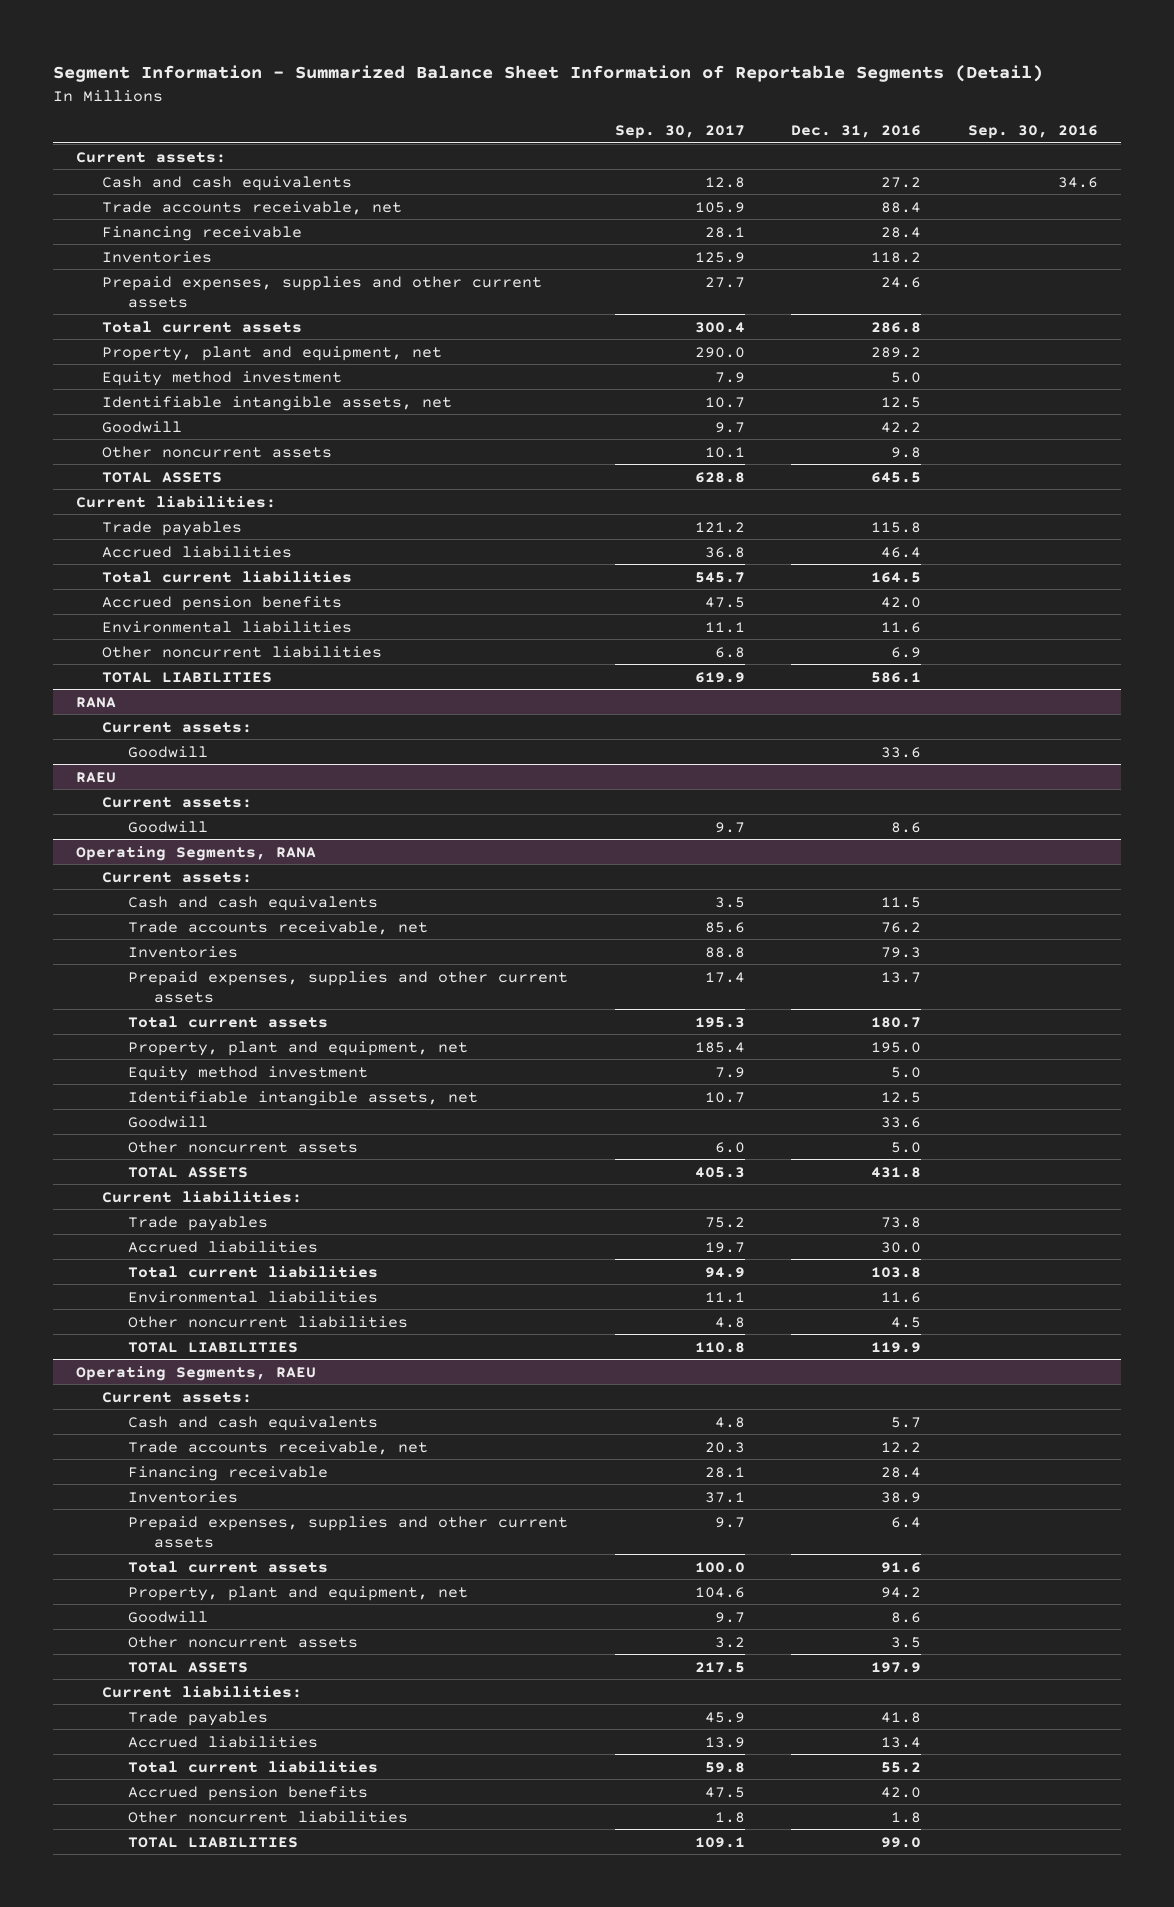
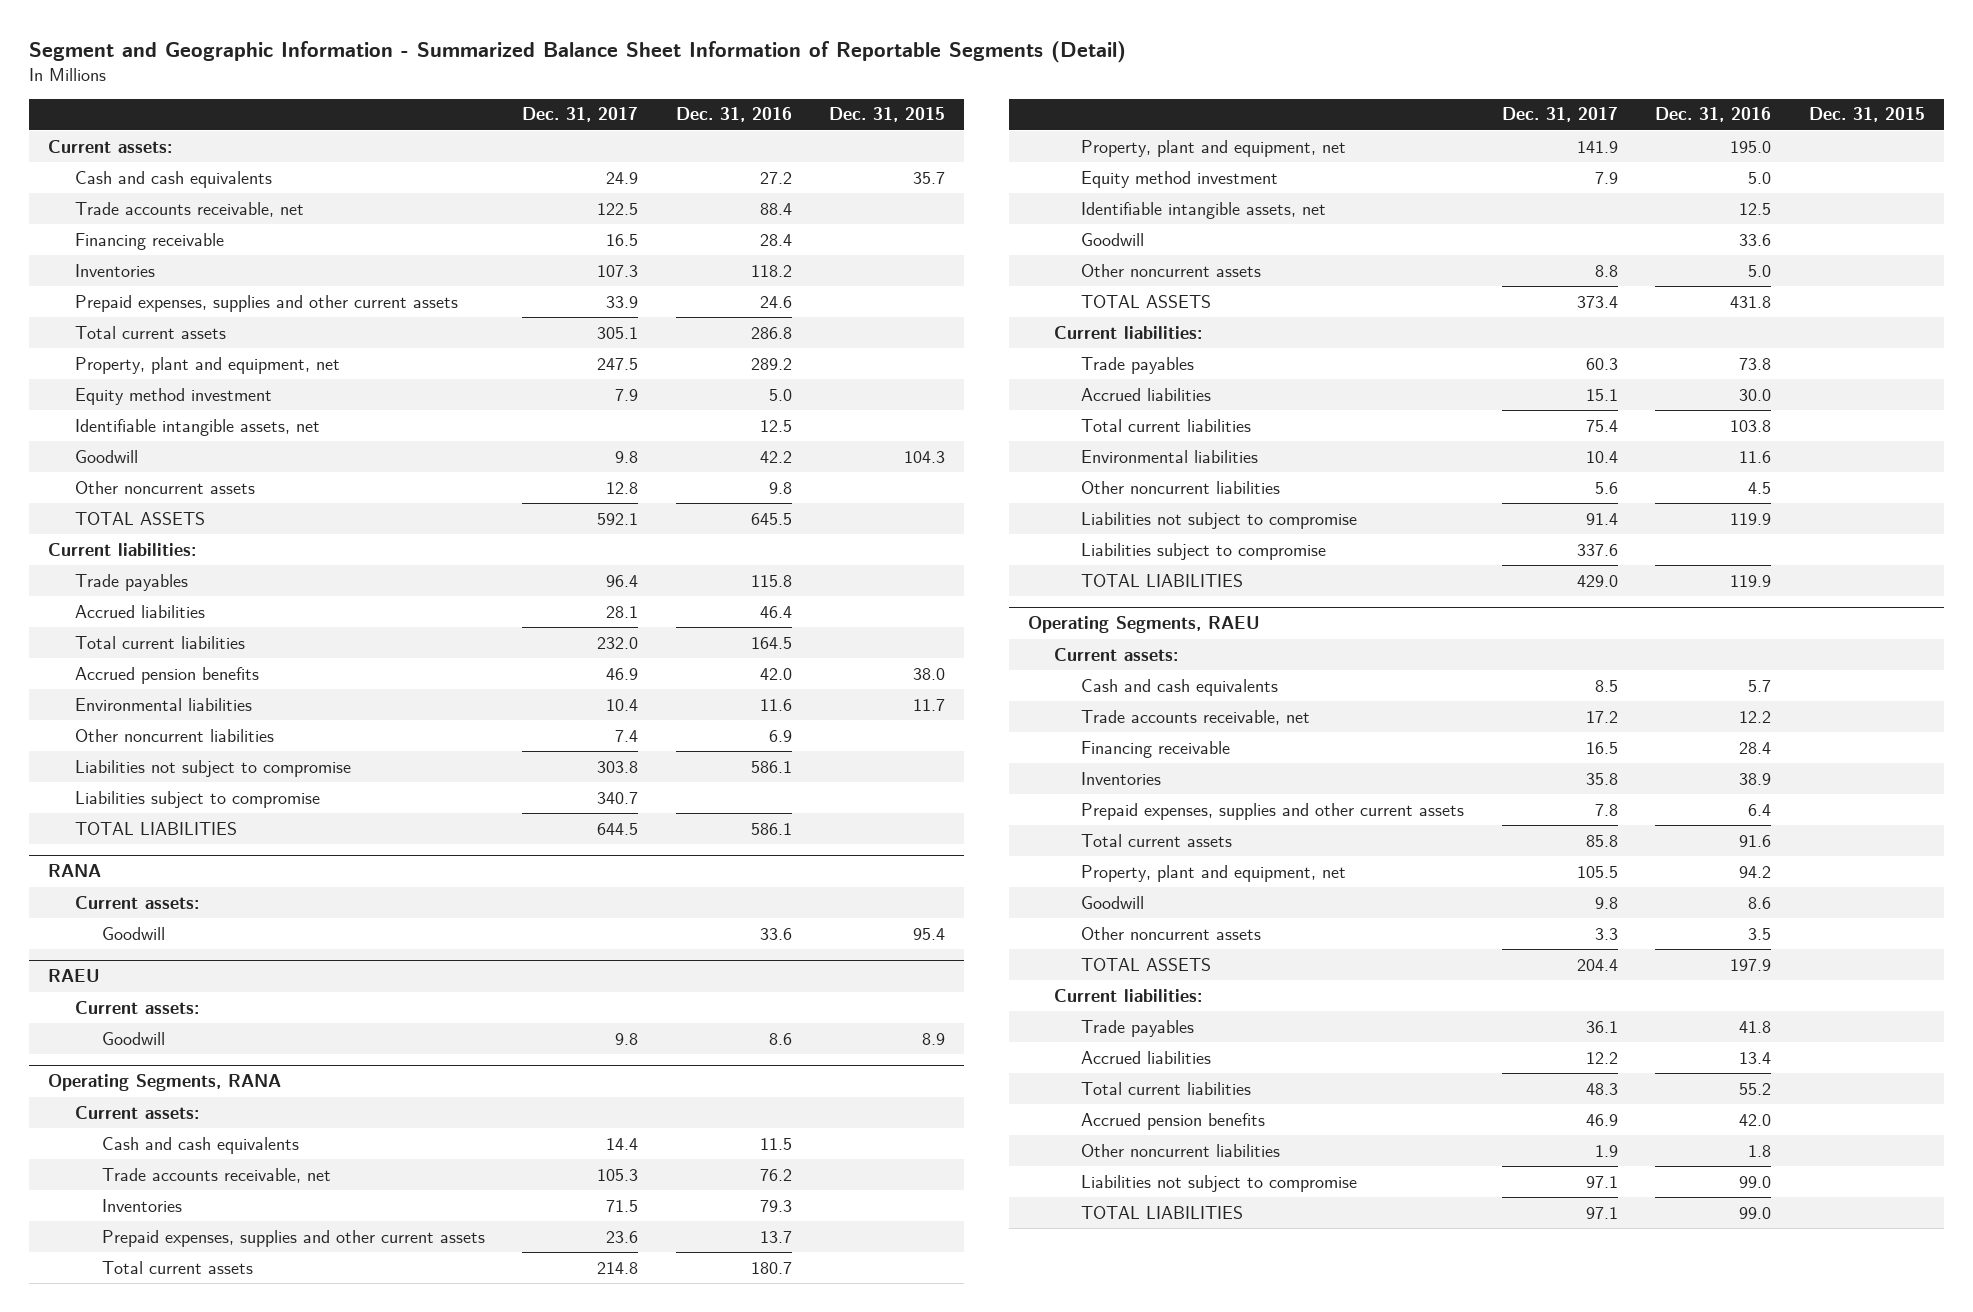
[52,65,1043,83] Segment Information - Summarized Balance Sheet Information of Reportable Segments (Detail) -> [29,40,1127,63] Segment and Geographic Information - Summarized Balance Sheet Information of Reportable Segments (Detail)
[614,124,745,139] Sep. 30, 2017 -> none
[967,124,1098,139] Sep. 30, 2016 -> none
none -> [522,107,639,123] Dec. 31, 2017
none -> [829,107,946,123] Dec. 31, 2015
none -> [74,759,351,777] Liabilities not subject to compromise
none -> [74,790,320,808] Liabilities subject to compromise
none -> [1081,511,1358,529] Liabilities not subject to compromise
none -> [1081,542,1327,560] Liabilities subject to compromise
none -> [1081,1174,1358,1192] Liabilities not subject to compromise

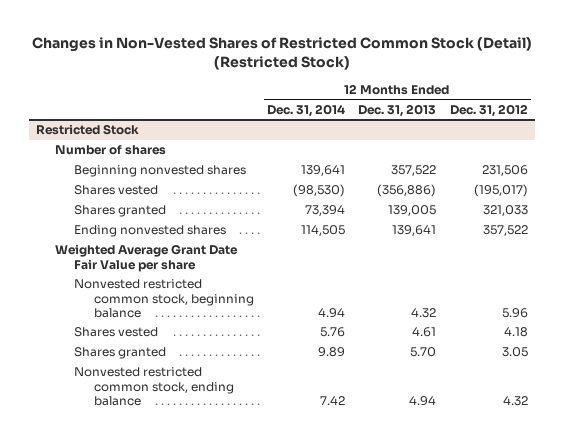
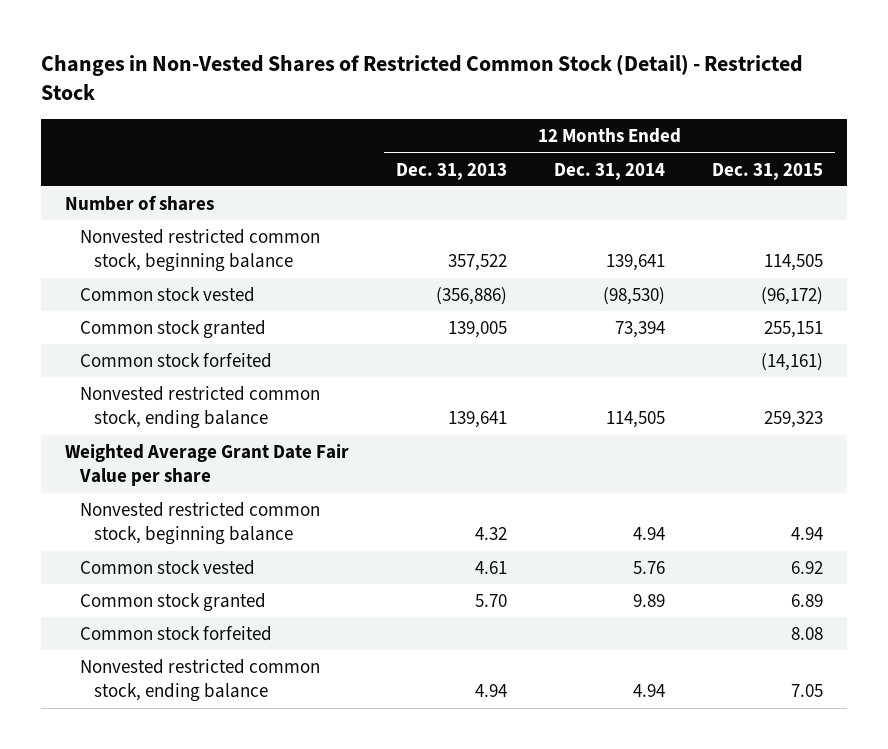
[31,36,532,70] Changes in Non-Vested Shares of Restricted Common Stock (Detail) (Restricted Stock) -> [41,53,804,101] Changes in Non-Vested Shares of Restricted Common Stock (Detail) - Restricted Stock
[449,103,528,117] Dec. 31, 2012 -> none
none -> [712,162,824,180] Dec. 31, 2015
[35,124,139,136] Restricted Stock -> none
[74,165,247,178] Beginning nonvested shares -> [79,228,320,273] Nonvested restricted common stock, beginning balance
[74,185,159,196] Shares vested -> [79,286,255,302] Common stock vested
[74,205,167,218] Shares granted -> [79,319,266,339] Common stock granted
none -> [79,352,272,368] Common stock forfeited
[74,225,227,238] Ending nonvested shares -> [79,385,320,430] Nonvested restricted common stock, ending balance
[74,327,159,338] Shares vested -> [79,559,255,575] Common stock vested
[74,347,167,360] Shares granted -> [79,592,266,612] Common stock granted
none -> [79,625,272,641] Common stock forfeited
[320,395,346,405] 7.42 -> [633,684,666,698] 4.94

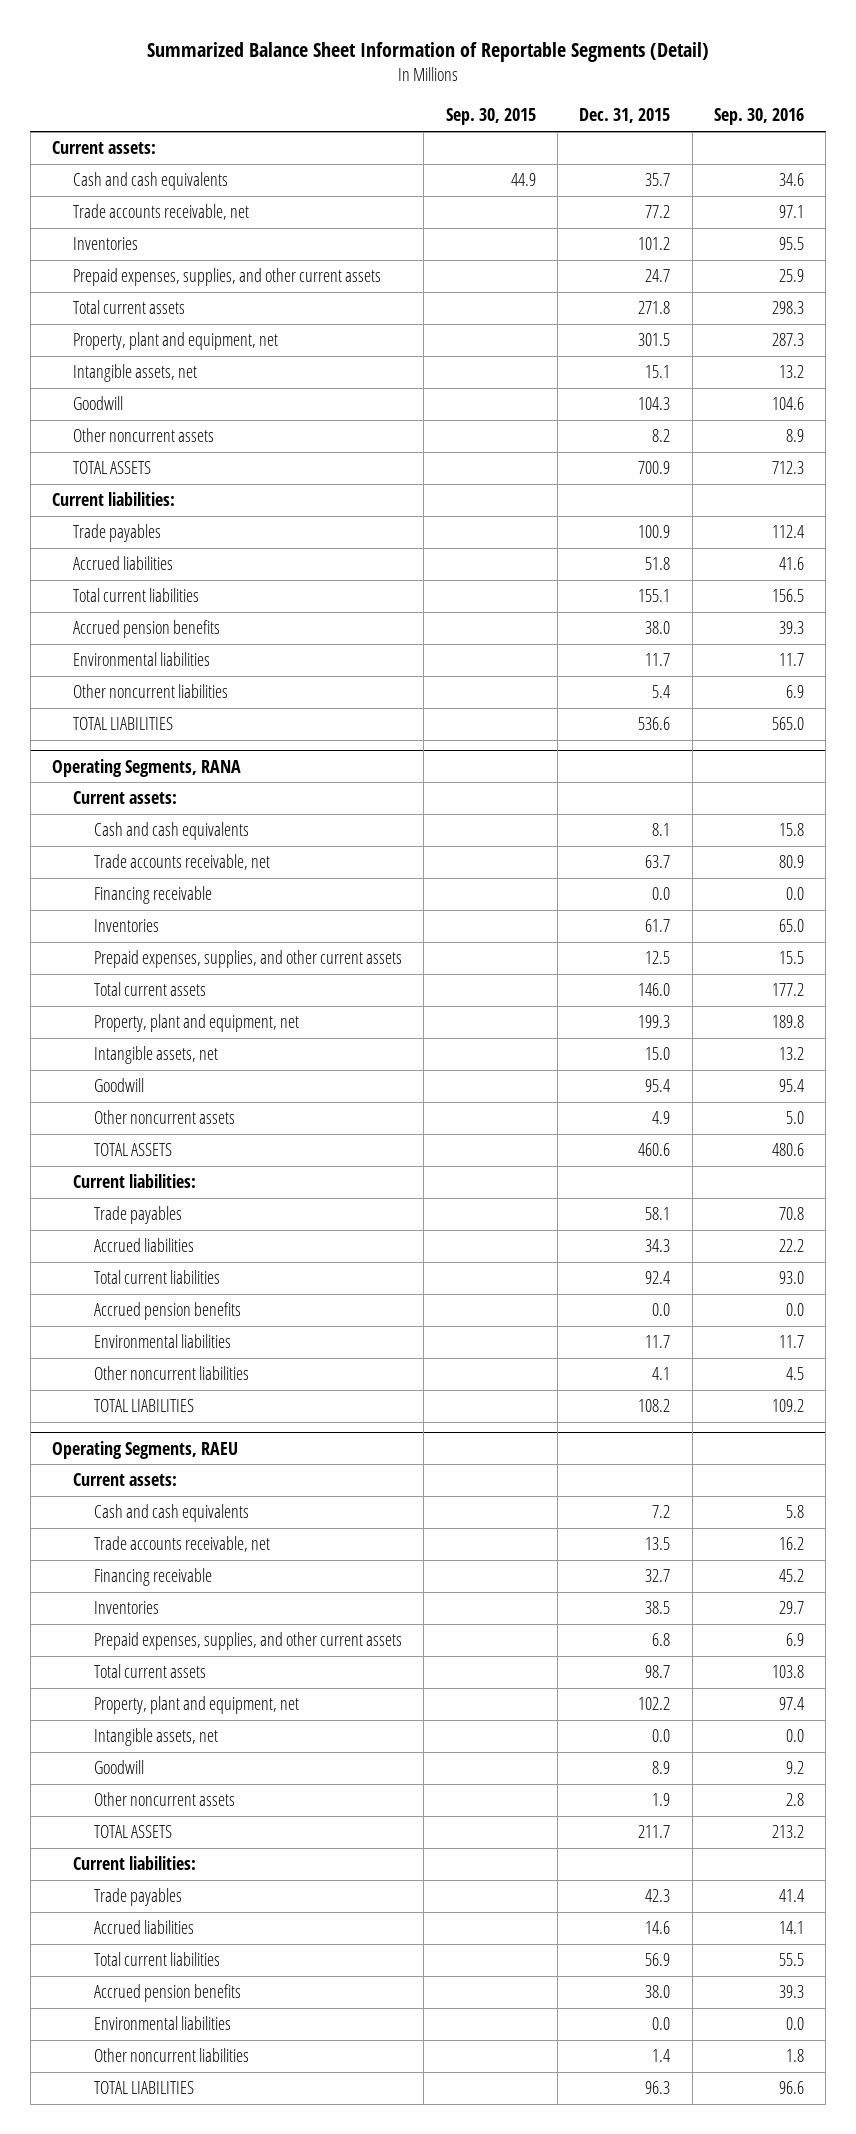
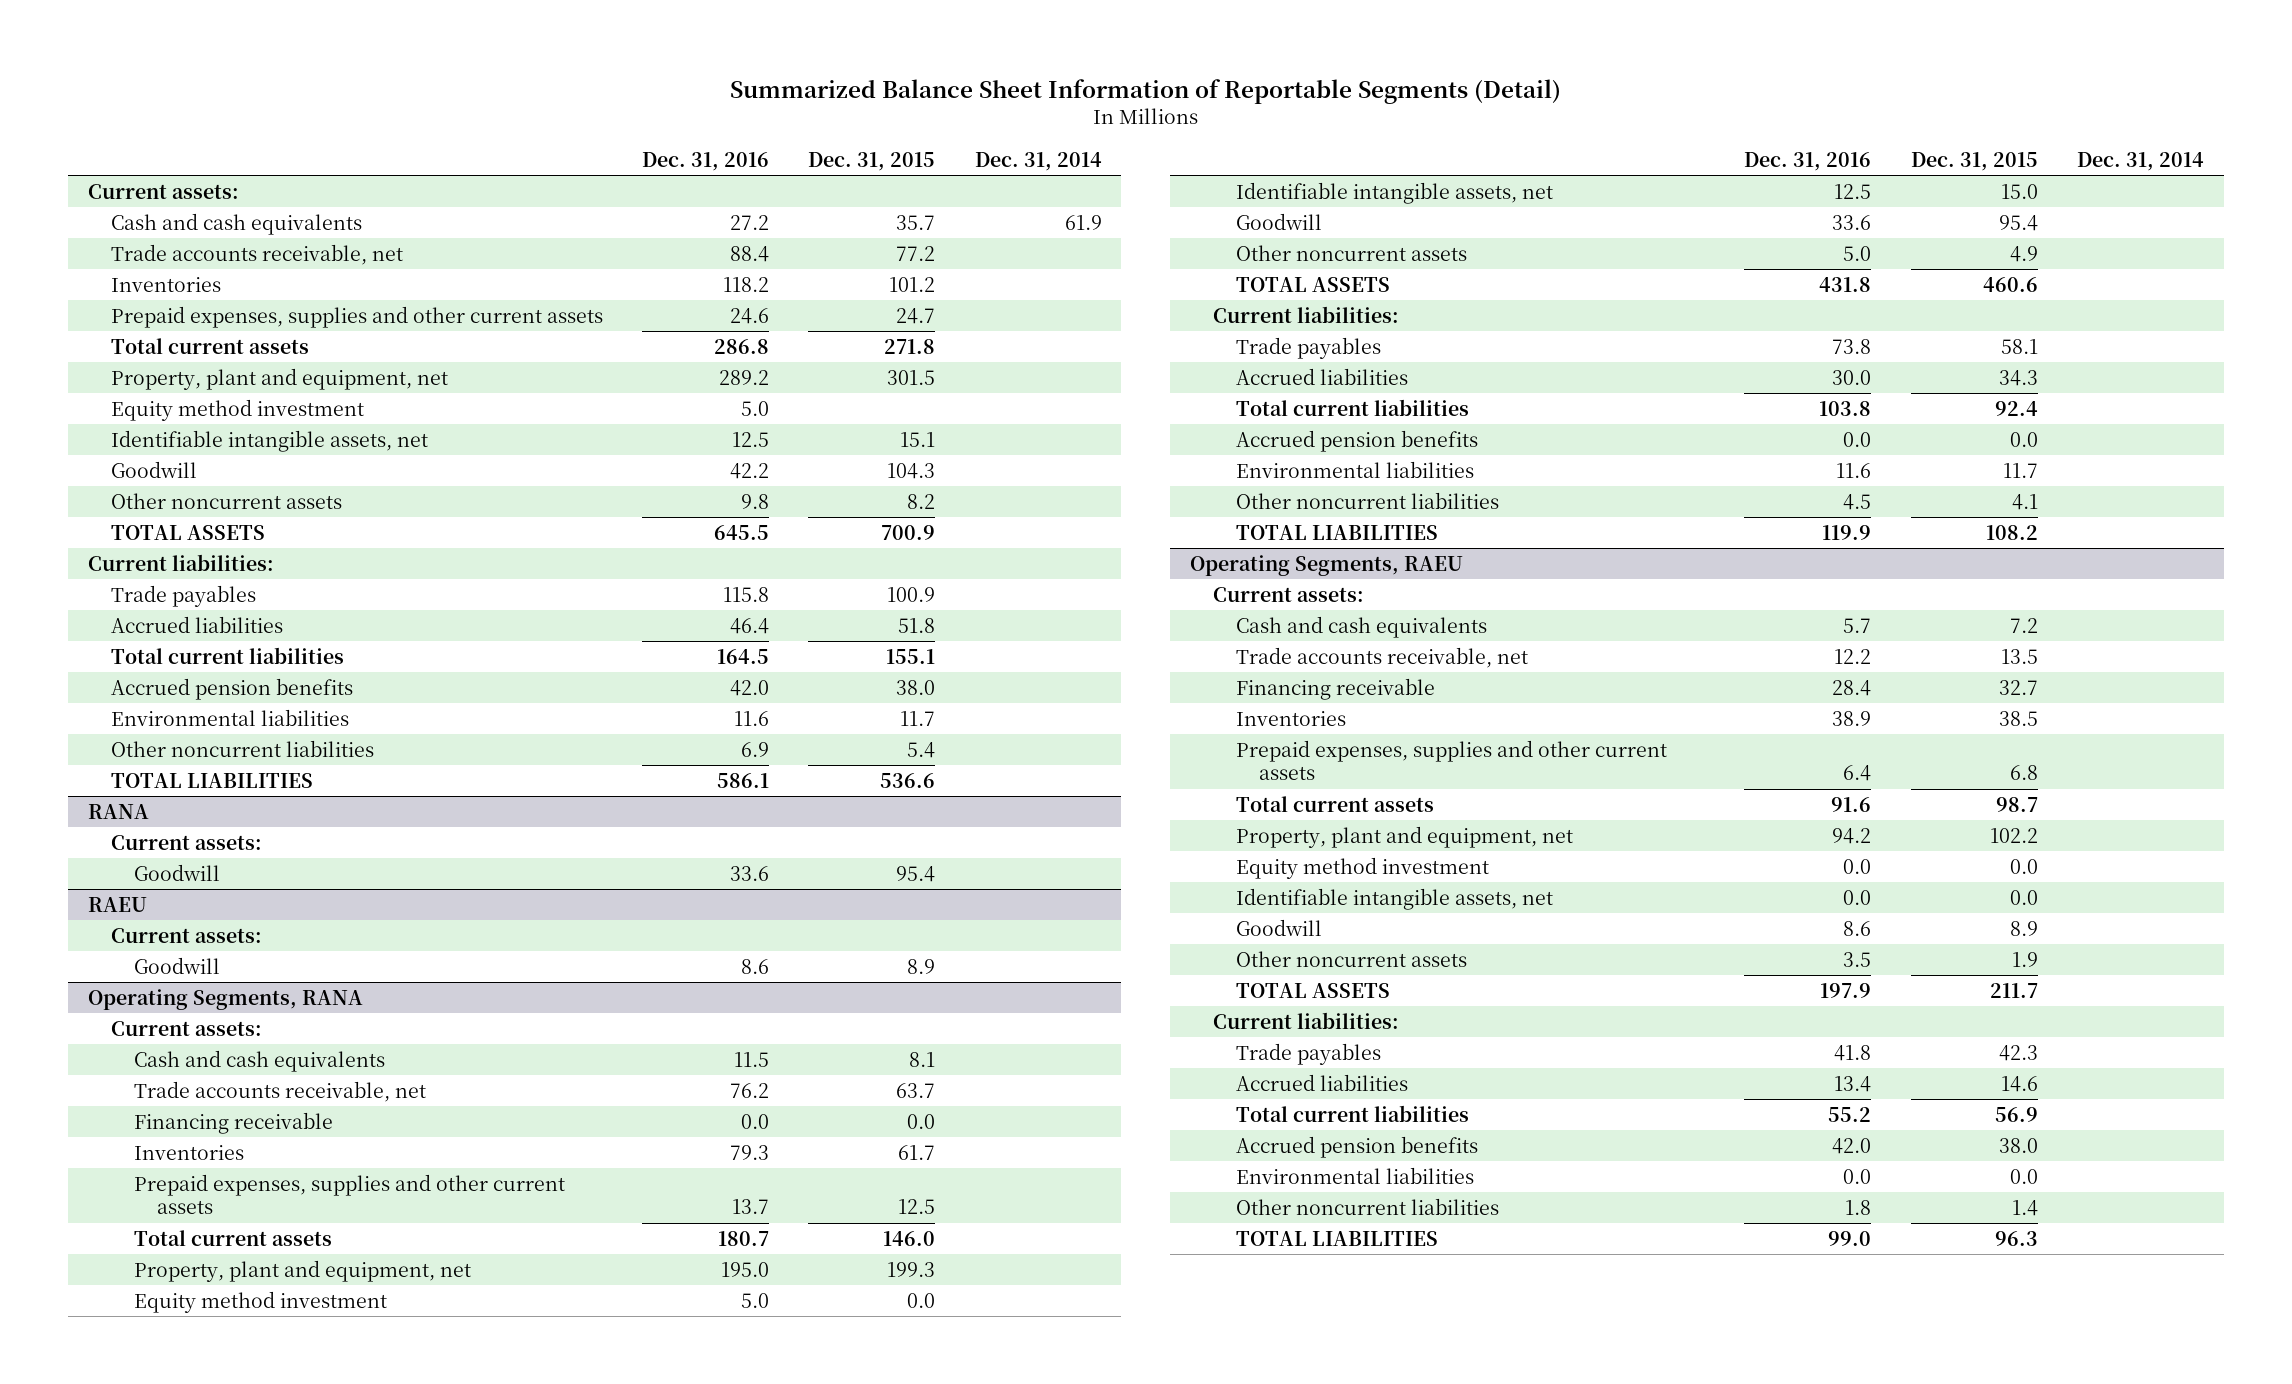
[445,108,536,126] Sep. 30, 2015 -> none
[713,108,804,126] Sep. 30, 2016 -> none
none -> [642,151,770,171] Dec. 31, 2016
none -> [974,151,1102,171] Dec. 31, 2014
[73,268,382,287] Prepaid expenses, supplies, and other current assets -> [110,305,603,328] Prepaid expenses, supplies and other current assets
none -> [110,398,364,421] Equity method investment
[73,364,198,383] Intangible assets, net -> [110,429,428,452] Identifiable intangible assets, net
none -> [87,803,149,819] RANA
none -> [110,834,262,850] Current assets:
none -> [134,863,221,881] Goodwill
none -> [87,896,147,912] RAEU
none -> [110,927,262,943] Current assets:
none -> [134,956,221,974] Goodwill
[94,950,403,969] Prepaid expenses, supplies, and other current assets -> [134,1173,566,1215] Prepaid expenses, supplies and other current assets
none -> [134,1290,388,1313] Equity method investment
[94,1046,219,1065] Intangible assets, net -> [1236,181,1554,204] Identifiable intangible assets, net
[94,1632,403,1651] Prepaid expenses, supplies, and other current assets -> [1236,739,1668,781] Prepaid expenses, supplies and other current assets
none -> [1236,856,1490,879] Equity method investment
[94,1728,219,1747] Intangible assets, net -> [1236,887,1554,910] Identifiable intangible assets, net

